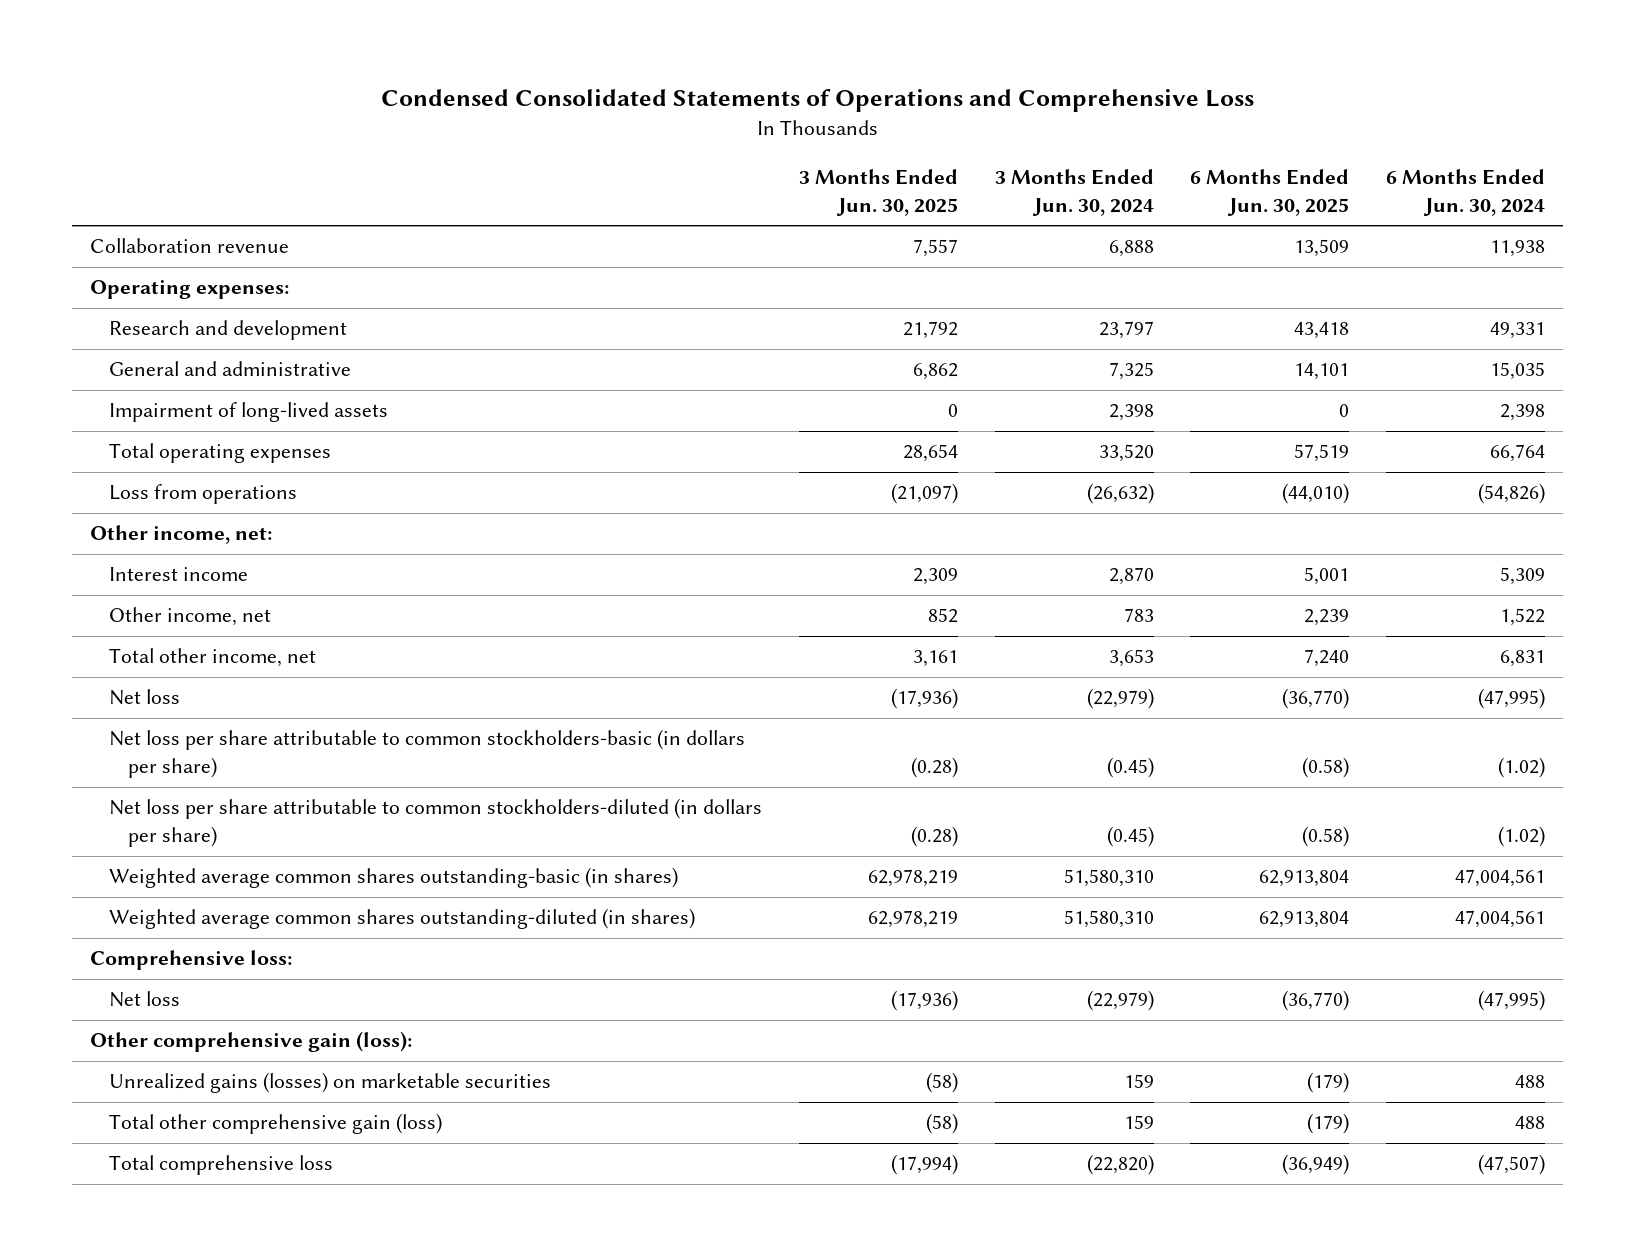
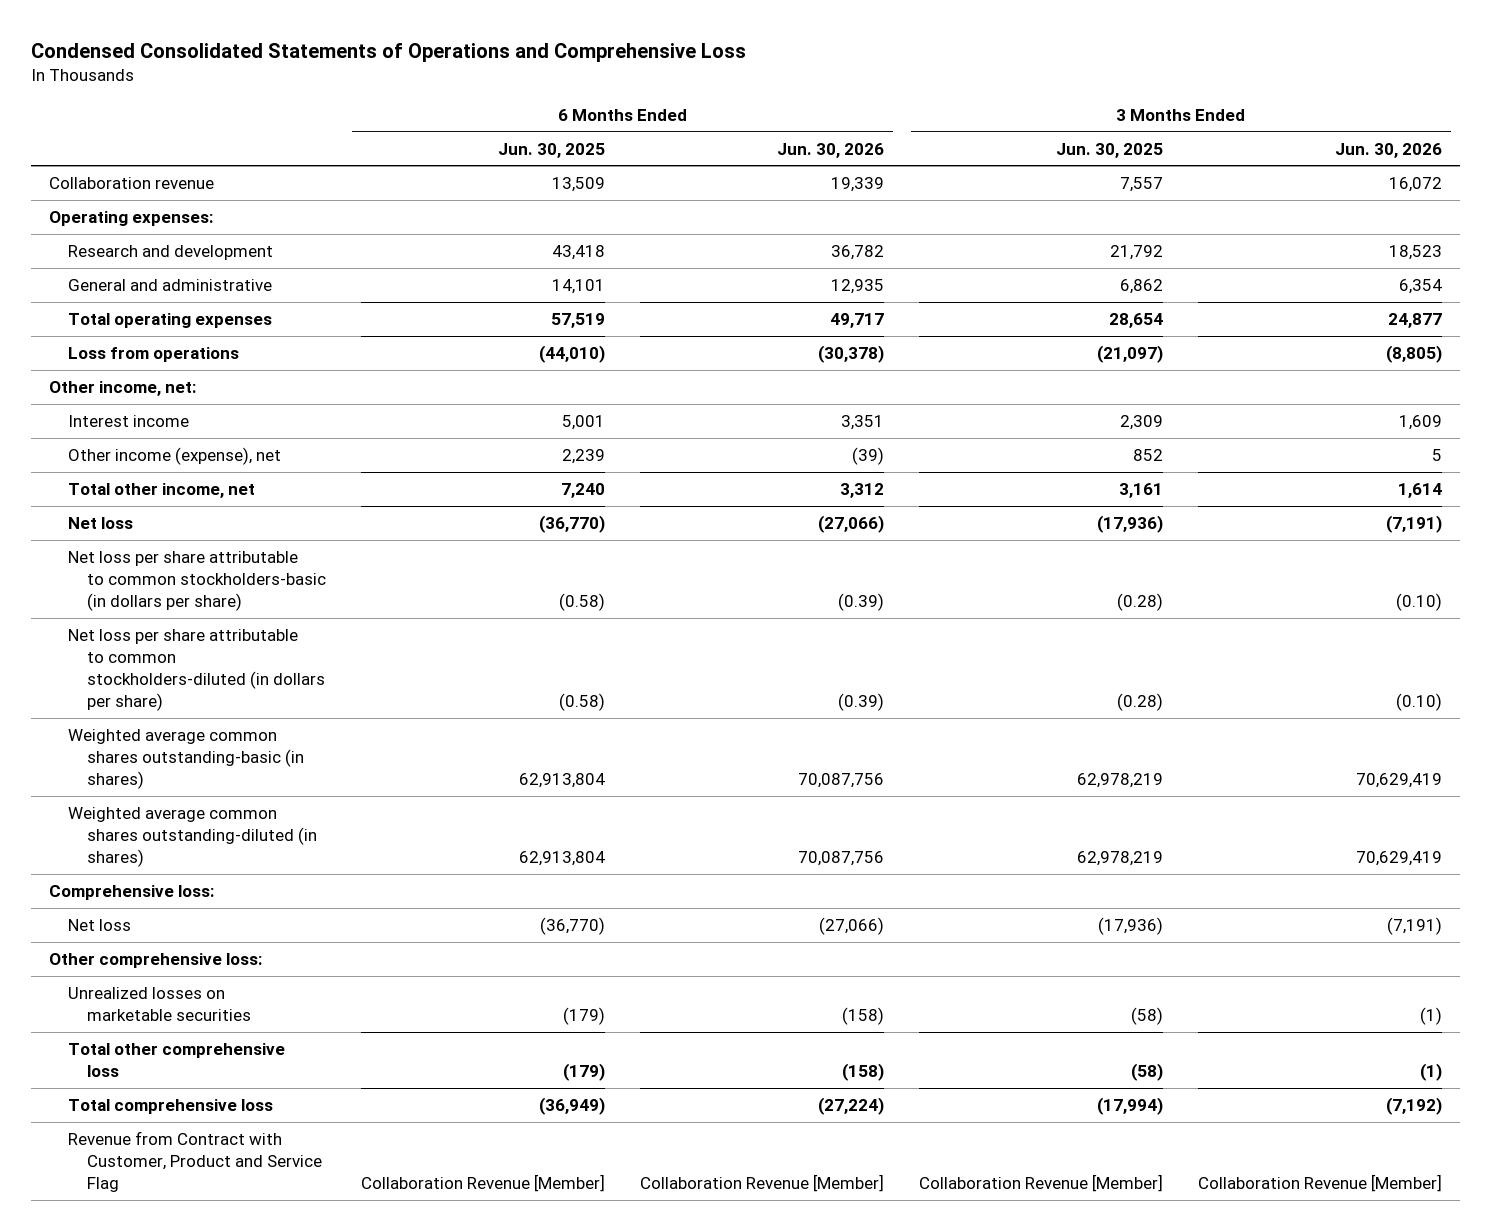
[994,168,1154,216] 3 Months Ended Jun. 30, 2024 -> none
[1386,168,1546,216] 6 Months Ended Jun. 30, 2024 -> none
none -> [777,142,885,158] Jun. 30, 2026
none -> [1335,142,1443,158] Jun. 30, 2026
[108,402,388,423] Impairment of long-lived assets -> none
[108,607,271,627] Other income, net -> [67,446,281,465] Other income (expense), net
[90,1031,413,1053] Other comprehensive gain (loss): -> [48,952,262,968] Other comprehensive loss:
[108,1072,551,1094] Unrealized gains (losses) on marketable securities -> [67,986,252,1022] Unrealized losses on marketable securities
[108,1113,442,1135] Total other comprehensive gain (loss) -> [67,1042,285,1078] Total other comprehensive loss
none -> [67,1130,323,1193] Revenue from Contract with Customer, Product and Service Flag

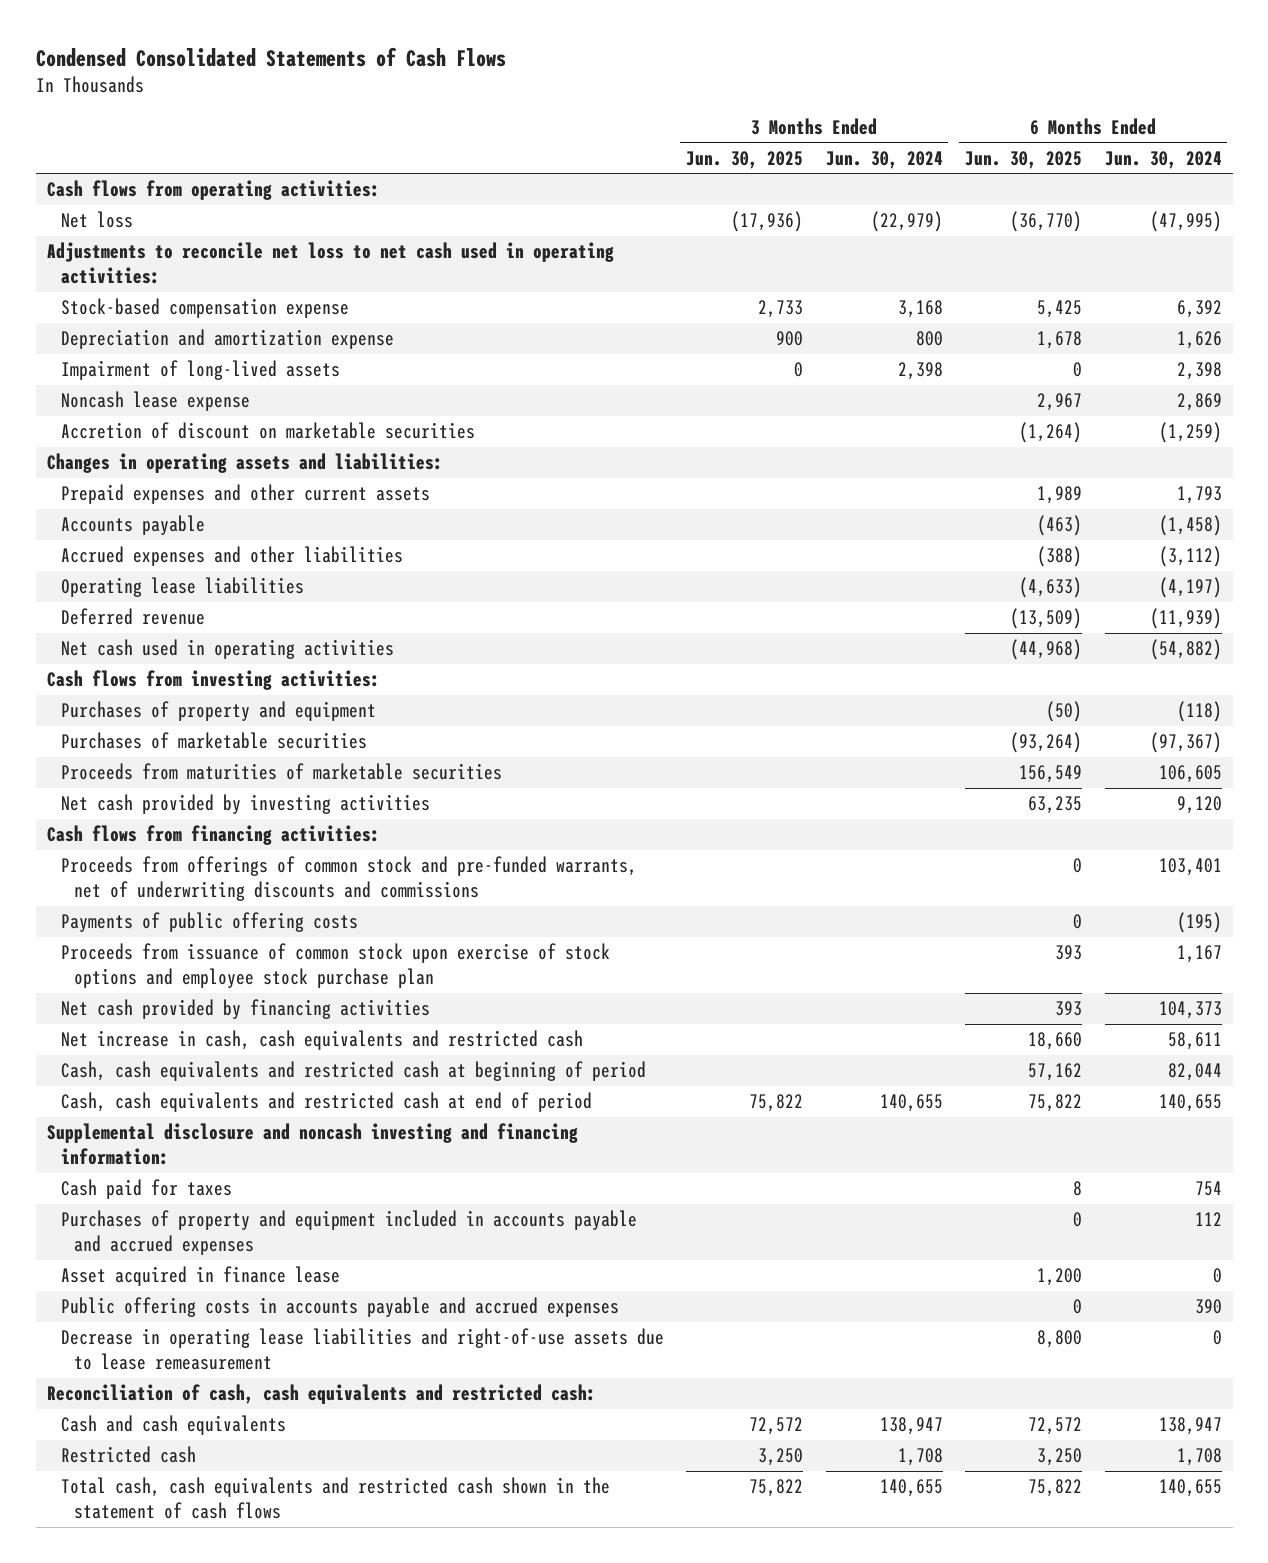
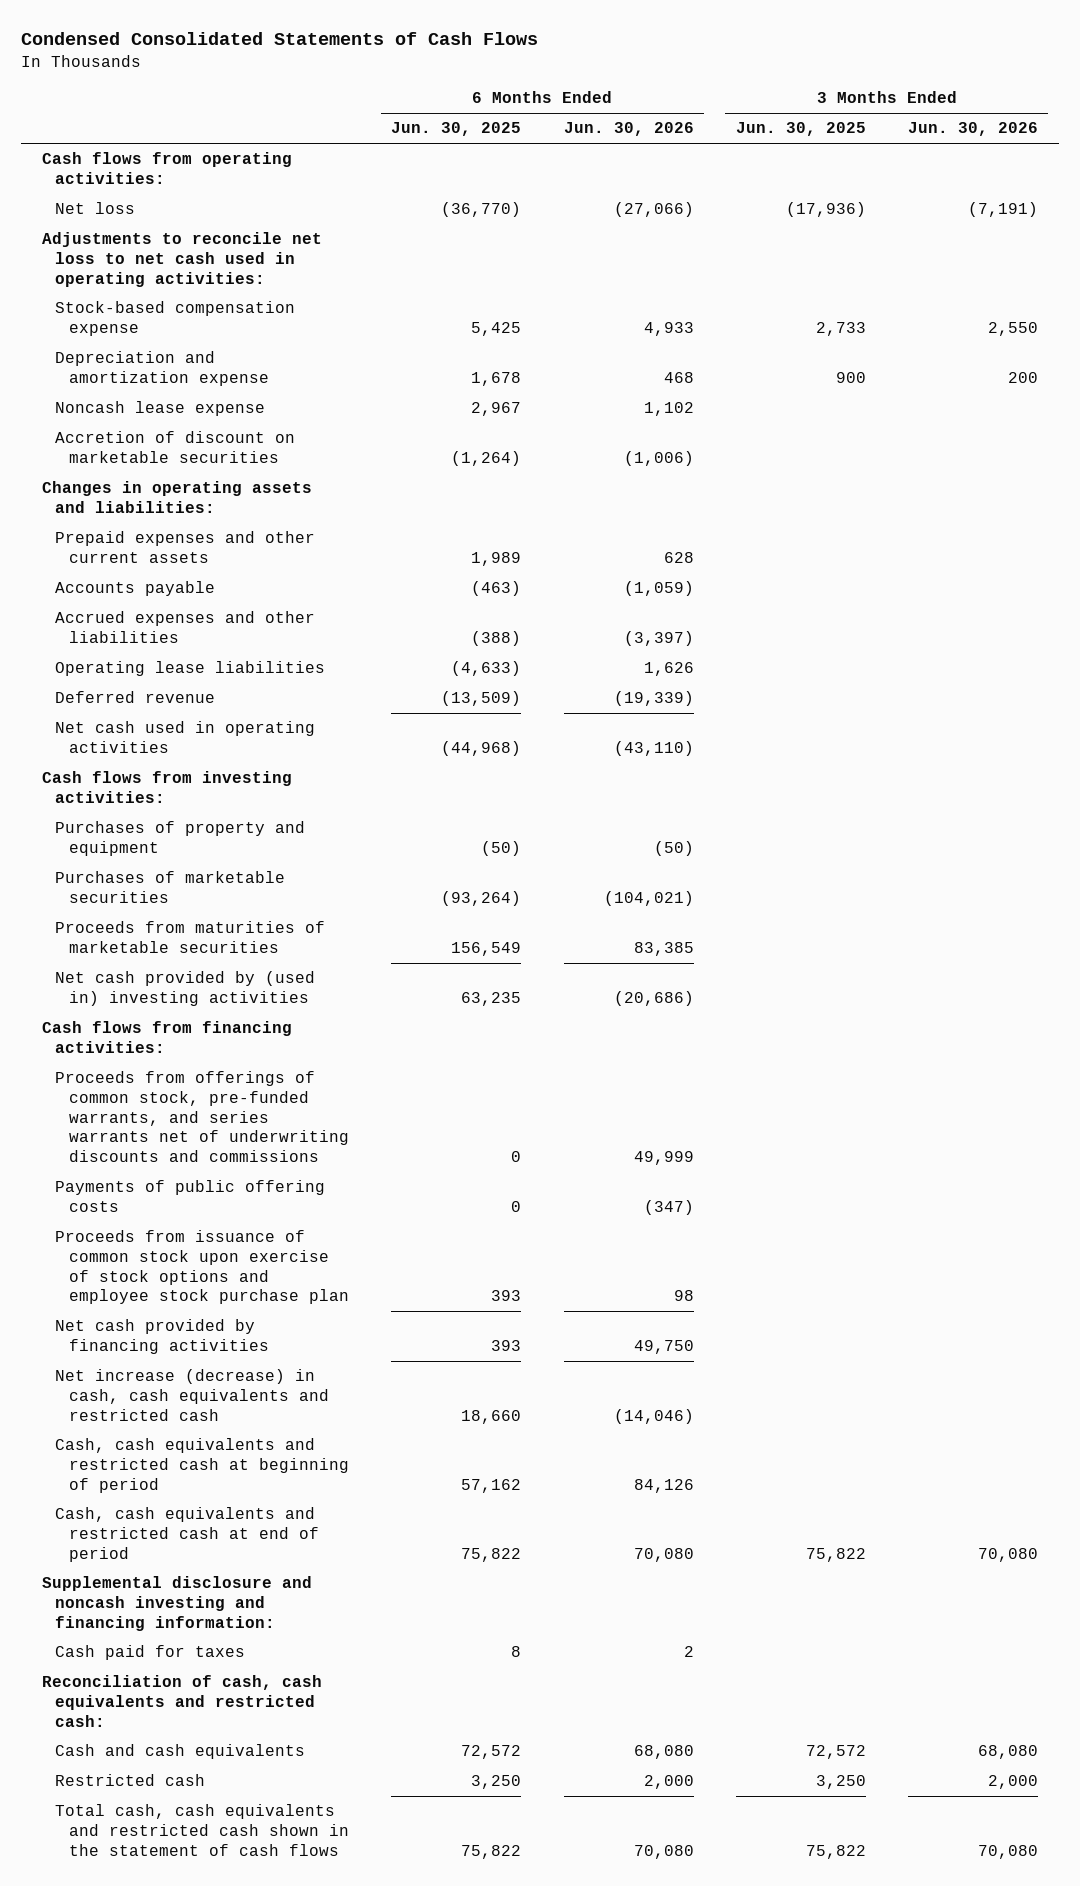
[825,150,943,169] Jun. 30, 2024 -> none
[1104,150,1222,169] Jun. 30, 2024 -> none
none -> [563,122,694,137] Jun. 30, 2026
none -> [907,122,1038,137] Jun. 30, 2026
[60,360,340,381] Impairment of long-lived assets -> none
[60,794,430,815] Net cash provided by investing activities -> [55,971,316,1006] Net cash provided by (used in) investing activities
[60,856,637,902] Proceeds from offerings of common stock and pre-funded warrants, net of underwriting discounts and commissions -> [55,1071,350,1162] Proceeds from offerings of common stock, pre-funded warrants, and series warrants net of underwriting discounts and commissions
[60,1030,583,1051] Net increase in cash, cash equivalents and restricted cash -> [55,1369,330,1421] Net increase (decrease) in cash, cash equivalents and restricted cash
[60,1210,637,1256] Purchases of property and equipment included in accounts payable and accrued expenses -> none
[60,1266,340,1287] Asset acquired in finance lease -> none
[60,1297,619,1318] Public offering costs in accounts payable and accrued expenses -> none
[60,1328,664,1371] Decrease in operating lease liabilities and right-of-use assets due to lease remeasurement -> none

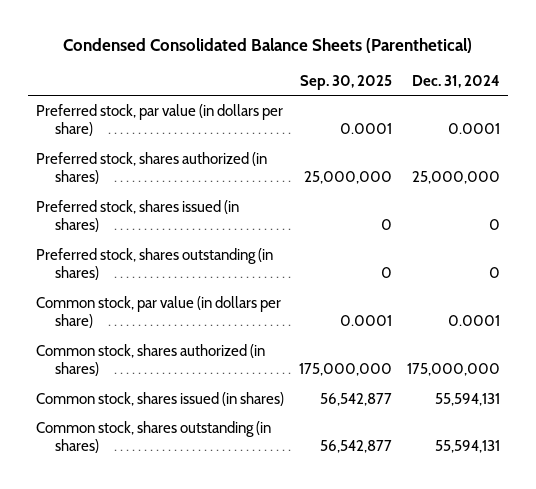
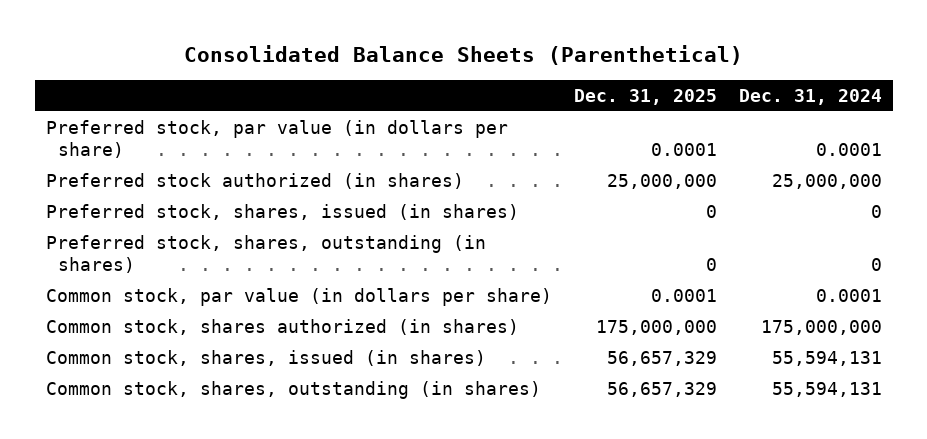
[62,38,472,54] Condensed Consolidated Balance Sheets (Parenthetical) -> [183,45,743,66] Consolidated Balance Sheets (Parenthetical)
[299,74,392,90] Sep. 30, 2025 -> none
none -> [573,88,717,105] Dec. 31, 2025
[35,151,267,185] Preferred stock, shares authorized (in shares) -> [45,172,464,189] Preferred stock authorized (in shares)
[35,199,239,233] Preferred stock, shares issued (in shares) -> [45,203,519,220] Preferred stock, shares, issued (in shares)
[35,247,273,281] Preferred stock, shares outstanding (in shares) -> [45,234,486,273] Preferred stock, shares, outstanding (in shares)
[35,391,284,406] Common stock, shares issued (in shares) -> [45,349,486,366] Common stock, shares, issued (in shares)
[35,420,271,454] Common stock, shares outstanding (in shares) -> [45,380,541,399] Common stock, shares, outstanding (in shares)

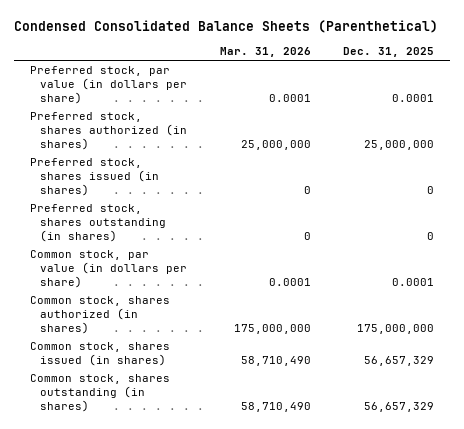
[183,45,743,66] Consolidated Balance Sheets (Parenthetical) -> [13,19,438,33] Condensed Consolidated Balance Sheets (Parenthetical)
[738,88,882,105] Dec. 31, 2024 -> none
none -> [219,47,311,58] Mar. 31, 2026
[45,172,464,189] Preferred stock authorized (in shares) -> [29,112,188,150] Preferred stock, shares authorized (in shares)
[45,203,519,220] Preferred stock, shares, issued (in shares) -> [29,158,160,196] Preferred stock, shares issued (in shares)
[45,234,486,273] Preferred stock, shares, outstanding (in shares) -> [29,204,167,242] Preferred stock, shares outstanding (in shares)
[45,349,486,366] Common stock, shares, issued (in shares) -> [29,342,170,366] Common stock, shares issued (in shares)
[45,380,541,399] Common stock, shares, outstanding (in shares) -> [29,374,170,412] Common stock, shares outstanding (in shares)

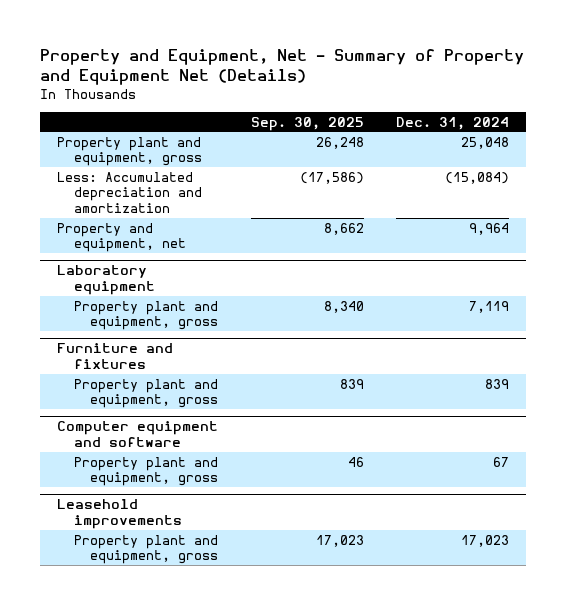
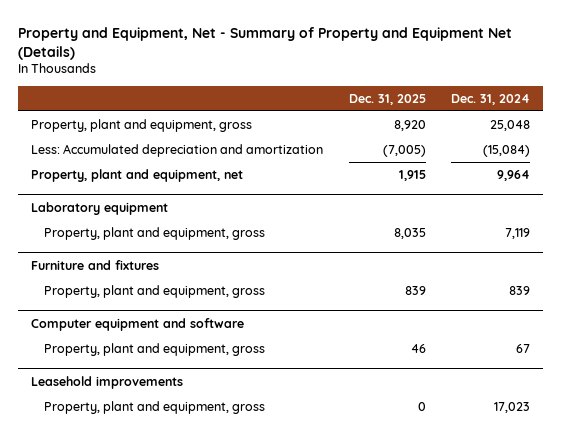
[250,116,364,131] Sep. 30, 2025 -> none
none -> [348,93,426,105] Dec. 31, 2025
[56,136,202,167] Property plant and equipment, gross -> [31,118,253,132] Property, plant and equipment, gross
[56,222,186,253] Property and equipment, net -> [31,168,244,182] Property, plant and equipment, net
[73,300,219,331] Property plant and equipment, gross -> [43,226,265,240] Property, plant and equipment, gross
[73,378,219,409] Property plant and equipment, gross -> [43,284,265,298] Property, plant and equipment, gross
[73,456,219,487] Property plant and equipment, gross -> [43,342,265,356] Property, plant and equipment, gross
[73,534,219,565] Property plant and equipment, gross -> [43,400,265,414] Property, plant and equipment, gross

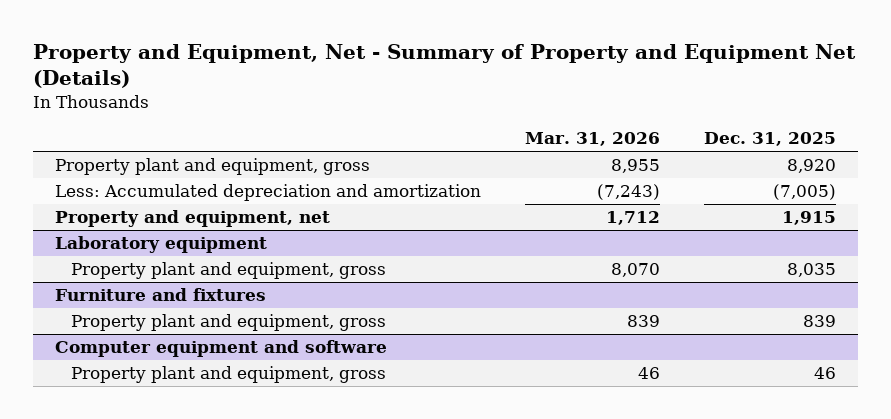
[450,93,530,105] Dec. 31, 2024 -> none
none -> [524,132,660,147] Mar. 31, 2026
[31,118,253,132] Property, plant and equipment, gross -> [54,158,370,176] Property plant and equipment, gross
[31,168,244,182] Property, plant and equipment, net -> [54,210,330,228] Property and equipment, net
[43,226,265,240] Property, plant and equipment, gross -> [70,262,386,280] Property plant and equipment, gross
[43,284,265,298] Property, plant and equipment, gross -> [70,314,386,332] Property plant and equipment, gross
[31,375,184,389] Leasehold improvements -> none
[43,400,265,414] Property, plant and equipment, gross -> none
[43,342,265,356] Property, plant and equipment, gross -> [70,366,386,384] Property plant and equipment, gross

